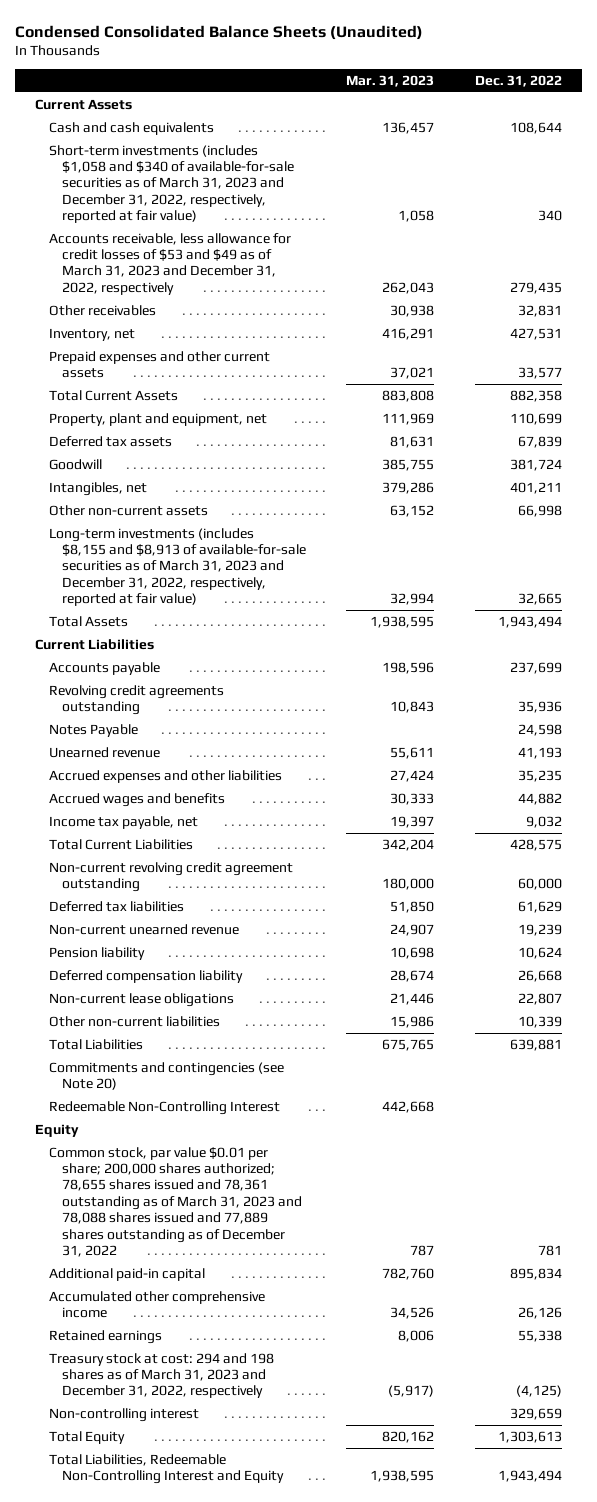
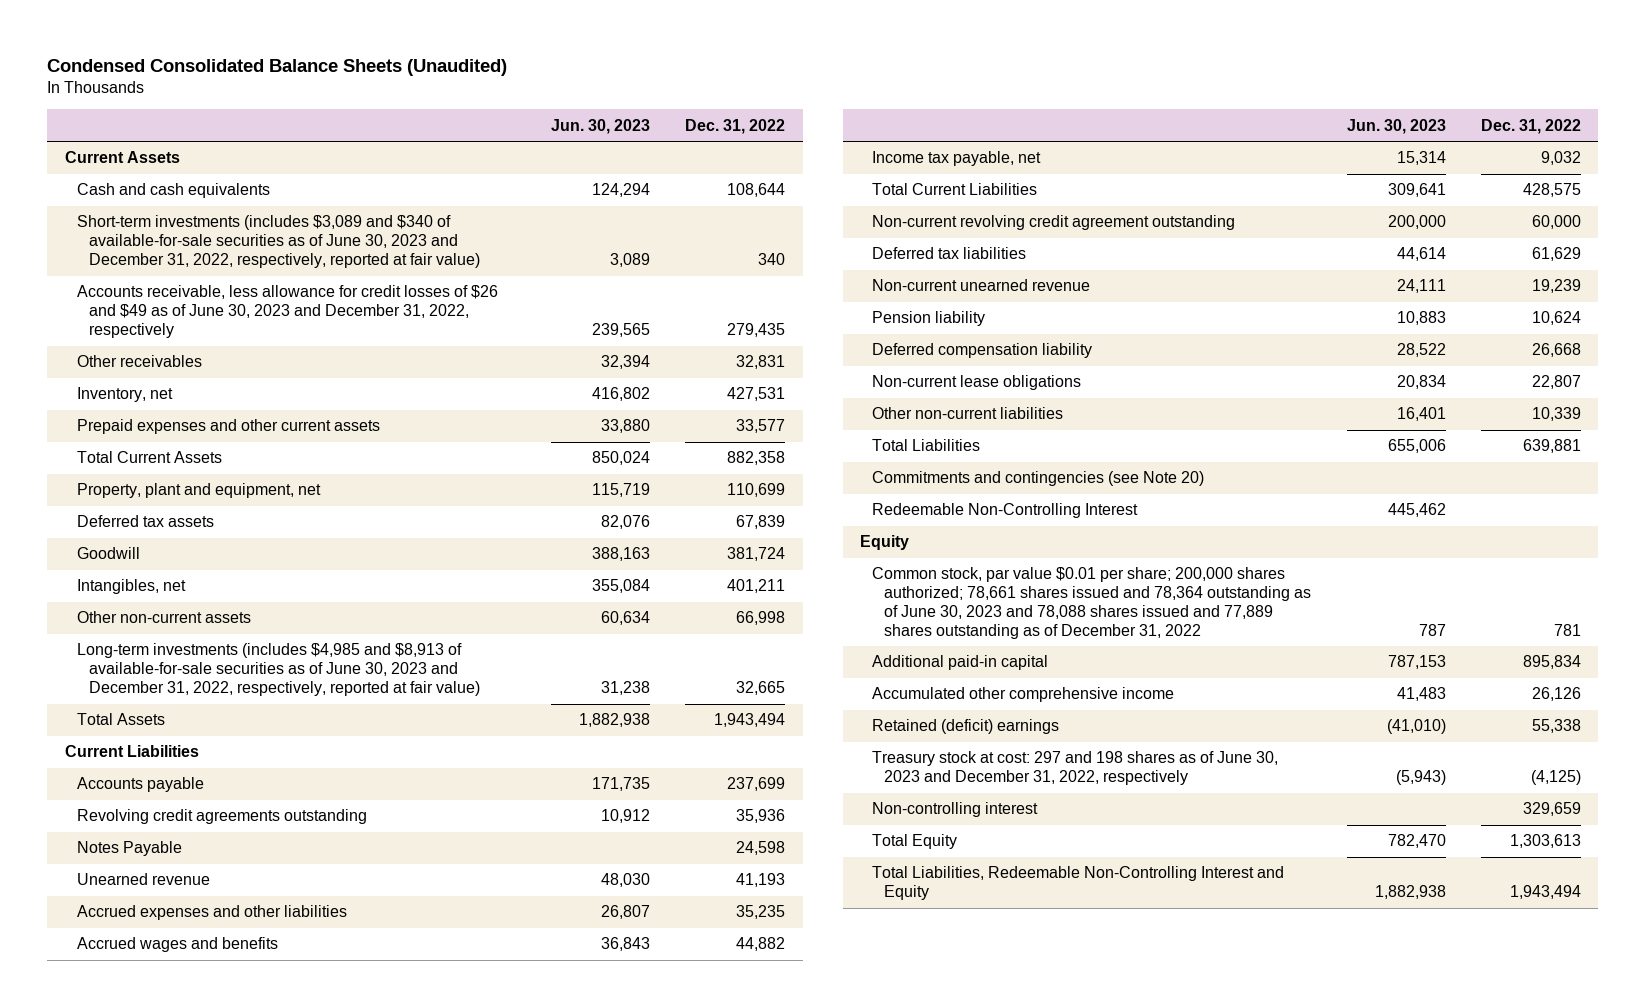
[346,74,435,87] Mar. 31, 2023 -> none
none -> [550,118,650,134] Jun. 30, 2023
[48,144,295,224] Short-term investments (includes $1,058 and $340 of available-for-sale securities as of March 31, 2023 and December 31, 2022, respectively, reported at fair value) -> [76,215,480,269] Short-term investments (includes $3,089 and $340 of available-for-sale securities as of June 30, 2023 and December 31, 2022, respectively, reported at fair value)
[48,232,291,295] Accounts receivable, less allowance for credit losses of $53 and $49 as of March 31, 2023 and December 31, 2022, respectively -> [76,285,498,339] Accounts receivable, less allowance for credit losses of $26 and $49 as of June 30, 2023 and December 31, 2022, respectively
[48,527,307,607] Long-term investments (includes $8,155 and $8,913 of available-for-sale securities as of March 31, 2023 and December 31, 2022, respectively, reported at fair value) -> [76,643,480,697] Long-term investments (includes $4,985 and $8,913 of available-for-sale securities as of June 30, 2023 and December 31, 2022, respectively, reported at fair value)
[48,1146,303,1257] Common stock, par value $0.01 per share; 200,000 shares authorized; 78,655 shares issued and 78,361 outstanding as of March 31, 2023 and 78,088 shares issued and 77,889 shares outstanding as of December 31, 2022 -> [872,567,1312,640] Common stock, par value $0.01 per share; 200,000 shares authorized; 78,661 shares issued and 78,364 outstanding as of June 30, 2023 and 78,088 shares issued and 77,889 shares outstanding as of December 31, 2022
[48,1329,162,1344] Retained earnings -> [872,719,1060,735] Retained (deficit) earnings
[48,1352,274,1399] Treasury stock at cost: 294 and 198 shares as of March 31, 2023 and December 31, 2022, respectively -> [872,751,1279,786] Treasury stock at cost: 297 and 198 shares as of June 30, 2023 and December 31, 2022, respectively

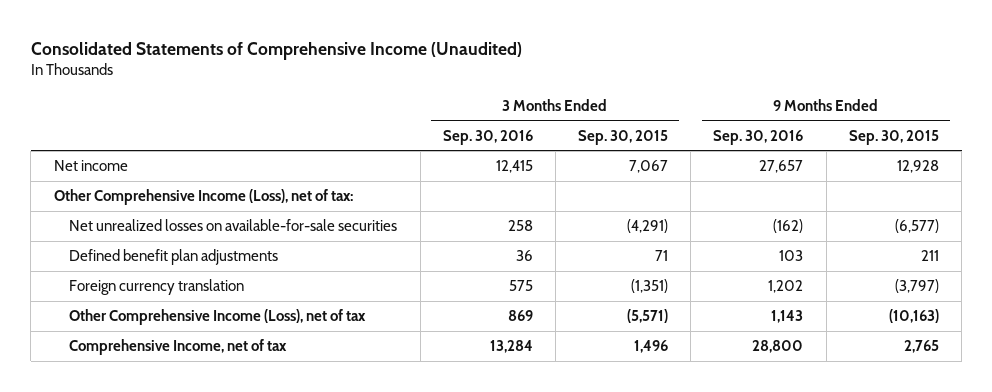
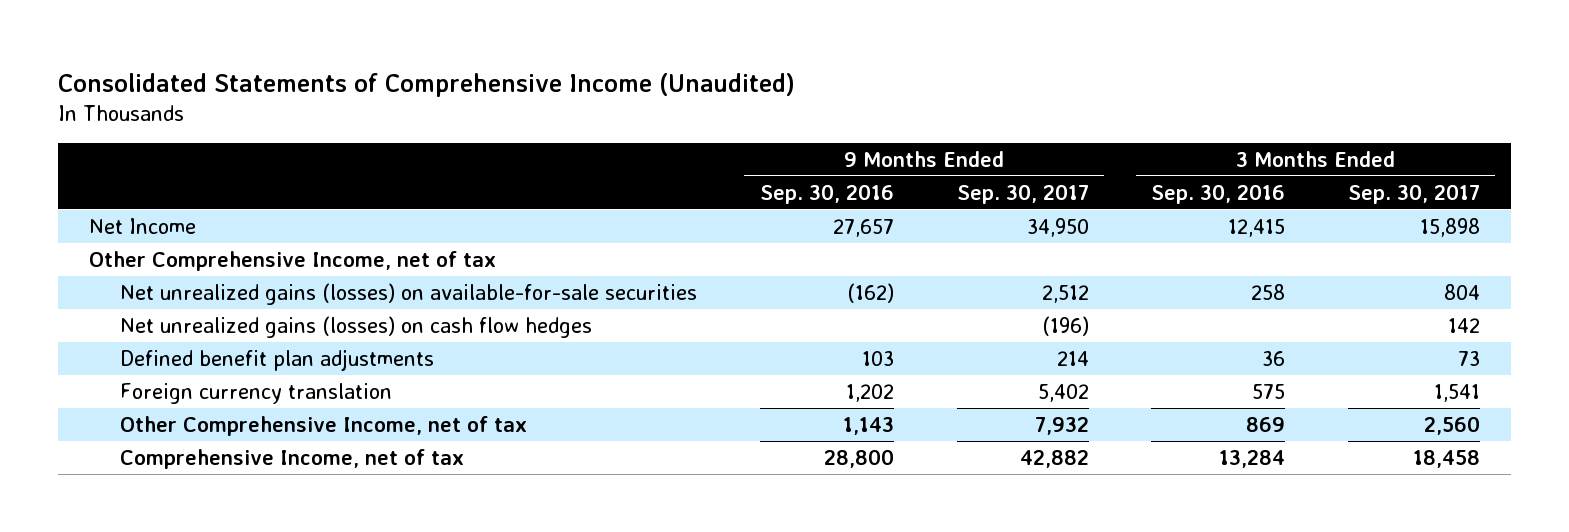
[578,129,669,145] Sep. 30, 2015 -> none
[848,129,939,145] Sep. 30, 2015 -> none
none -> [956,183,1089,204] Sep. 30, 2017
none -> [1347,183,1480,204] Sep. 30, 2017
[53,160,128,172] Net income -> [88,217,196,234] Net Income
[53,189,353,206] Other Comprehensive Income (Loss), net of tax: -> [88,250,496,271] Other Comprehensive Income, net of tax
[69,219,398,232] Net unrealized losses on available-for-sale securities -> [120,282,698,305] Net unrealized gains (losses) on available-for-sale securities
none -> [120,315,593,338] Net unrealized gains (losses) on cash flow hedges
[69,309,367,326] Other Comprehensive Income (Loss), net of tax -> [120,415,528,436] Other Comprehensive Income, net of tax

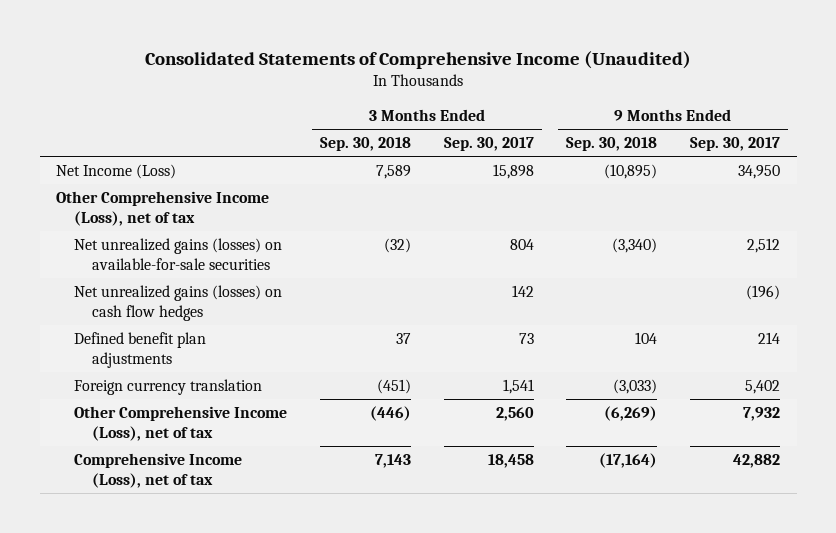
[759,183,894,204] Sep. 30, 2016 -> none
[1151,183,1286,204] Sep. 30, 2016 -> none
none -> [319,137,411,152] Sep. 30, 2018
none -> [566,137,658,152] Sep. 30, 2018
[88,217,196,234] Net Income -> [56,163,177,179] Net Income (Loss)
[88,250,496,271] Other Comprehensive Income, net of tax -> [56,190,270,227] Other Comprehensive Income (Loss), net of tax
[120,415,528,436] Other Comprehensive Income, net of tax -> [74,405,288,442] Other Comprehensive Income (Loss), net of tax
[120,448,465,469] Comprehensive Income, net of tax -> [74,452,243,489] Comprehensive Income (Loss), net of tax

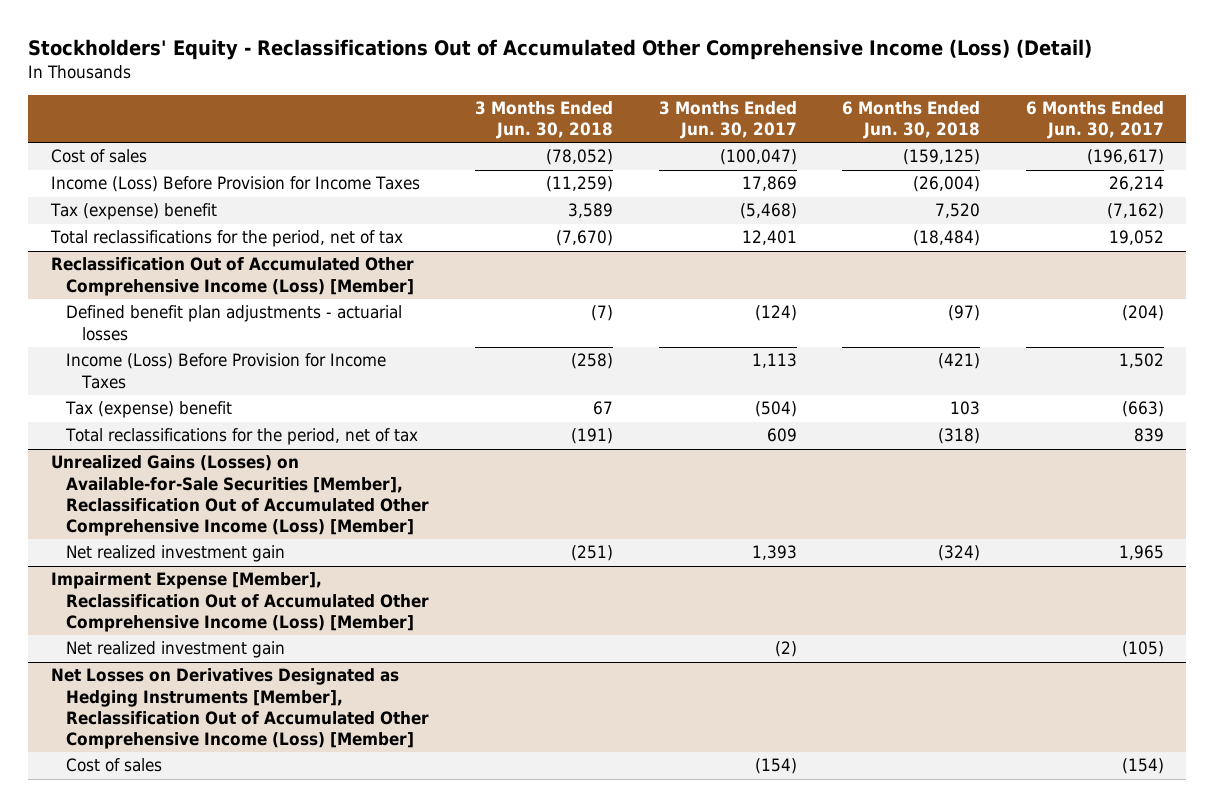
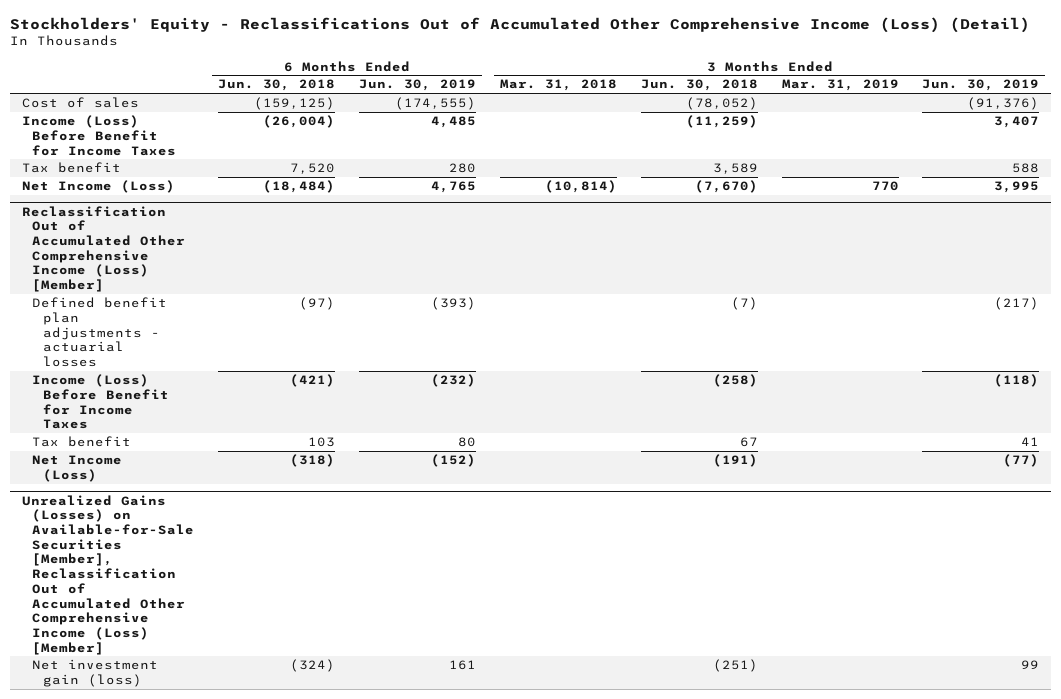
[658,101,797,140] 3 Months Ended Jun. 30, 2017 -> none
[1025,101,1164,140] 6 Months Ended Jun. 30, 2017 -> none
none -> [358,79,476,92] Jun. 30, 2019
none -> [499,79,617,92] Mar. 31, 2018
none -> [781,79,899,92] Mar. 31, 2019
none -> [922,79,1040,92] Jun. 30, 2019
[51,176,421,193] Income (Loss) Before Provision for Income Taxes -> [21,115,177,156] Income (Loss) Before Benefit for Income Taxes
[50,203,218,221] Tax (expense) benefit -> [21,162,121,174] Tax benefit
[50,230,404,248] Total reclassifications for the period, net of tax -> [21,180,175,194] Net Income (Loss)
[66,353,387,389] Income (Loss) Before Provision for Income Taxes -> [32,374,169,430] Income (Loss) Before Benefit for Income Taxes
[65,401,233,419] Tax (expense) benefit -> [32,436,132,448] Tax benefit
[65,428,419,446] Total reclassifications for the period, net of tax -> [32,455,123,482] Net Income (Loss)
[51,572,430,632] Impairment Expense [Member], Reclassification Out of Accumulated Other Comprehensive Income (Loss) [Member] -> none
[66,641,286,659] Net realized investment gain -> none
[51,668,430,749] Net Losses on Derivatives Designated as Hedging Instruments [Member], Reclassification Out of Accumulated Other Comprehensive Income (Loss) [Member] -> none
[66,758,163,773] Cost of sales -> none
[66,545,286,563] Net realized investment gain -> [32,659,159,687] Net investment gain (loss)

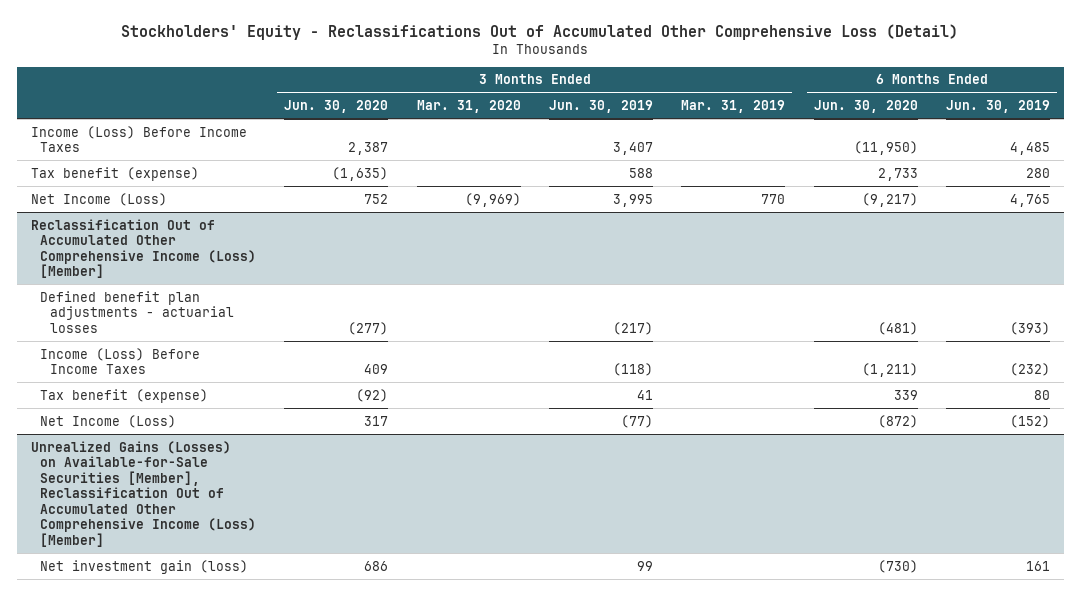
[9,16,1030,33] Stockholders' Equity - Reclassifications Out of Accumulated Other Comprehensive Income (Loss) (Detail) -> [121,23,959,40] Stockholders' Equity - Reclassifications Out of Accumulated Other Comprehensive Loss (Detail)
[218,79,336,92] Jun. 30, 2018 -> none
[499,79,617,92] Mar. 31, 2018 -> none
[640,79,758,92] Jun. 30, 2018 -> none
none -> [284,100,389,114] Jun. 30, 2020
none -> [416,100,521,114] Mar. 31, 2020
none -> [813,100,918,114] Jun. 30, 2020
[21,97,139,109] Cost of sales -> none
[21,115,177,156] Income (Loss) Before Benefit for Income Taxes -> [30,125,247,153] Income (Loss) Before Income Taxes
[21,162,121,174] Tax benefit -> [30,166,199,181] Tax benefit (expense)
[32,374,169,430] Income (Loss) Before Benefit for Income Taxes -> [40,347,201,375] Income (Loss) Before Income Taxes
[32,436,132,448] Tax benefit -> [40,388,209,403] Tax benefit (expense)

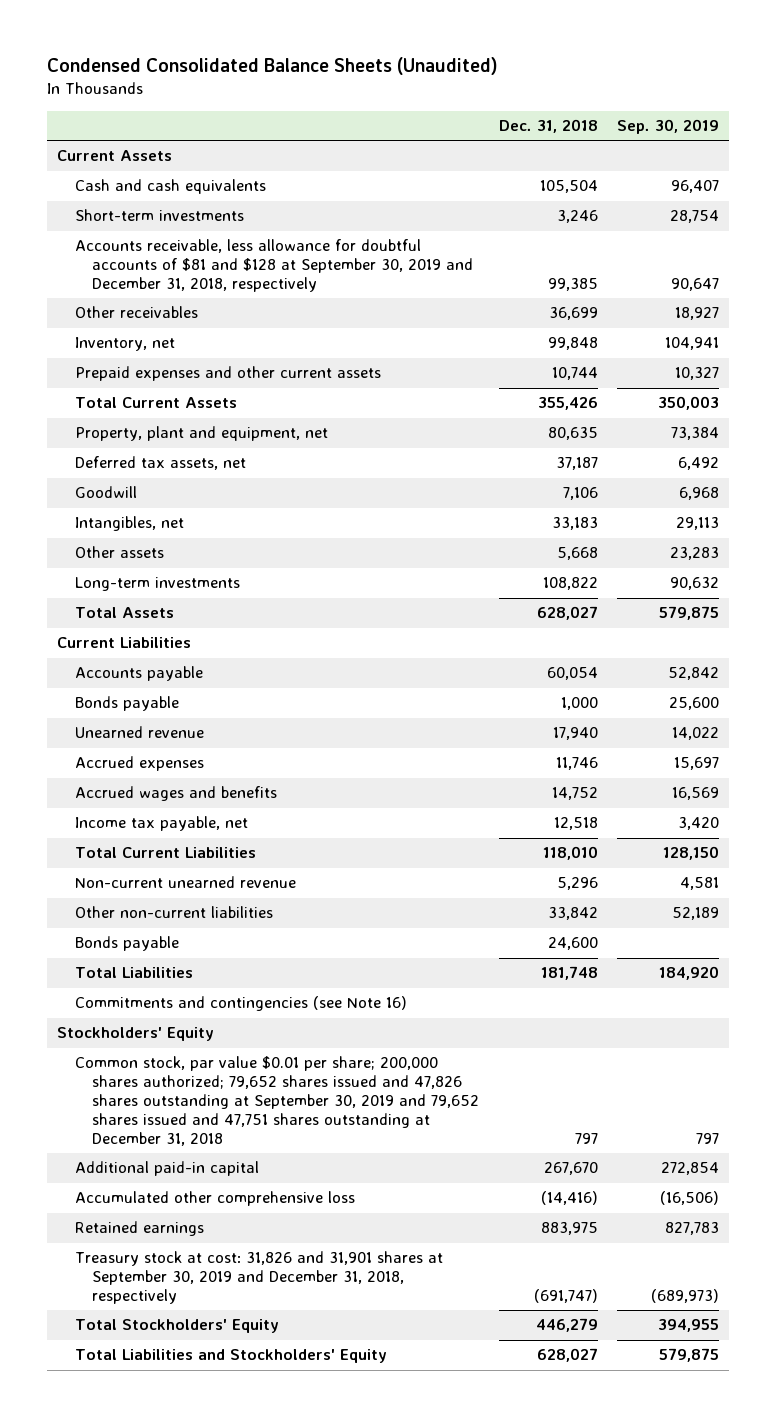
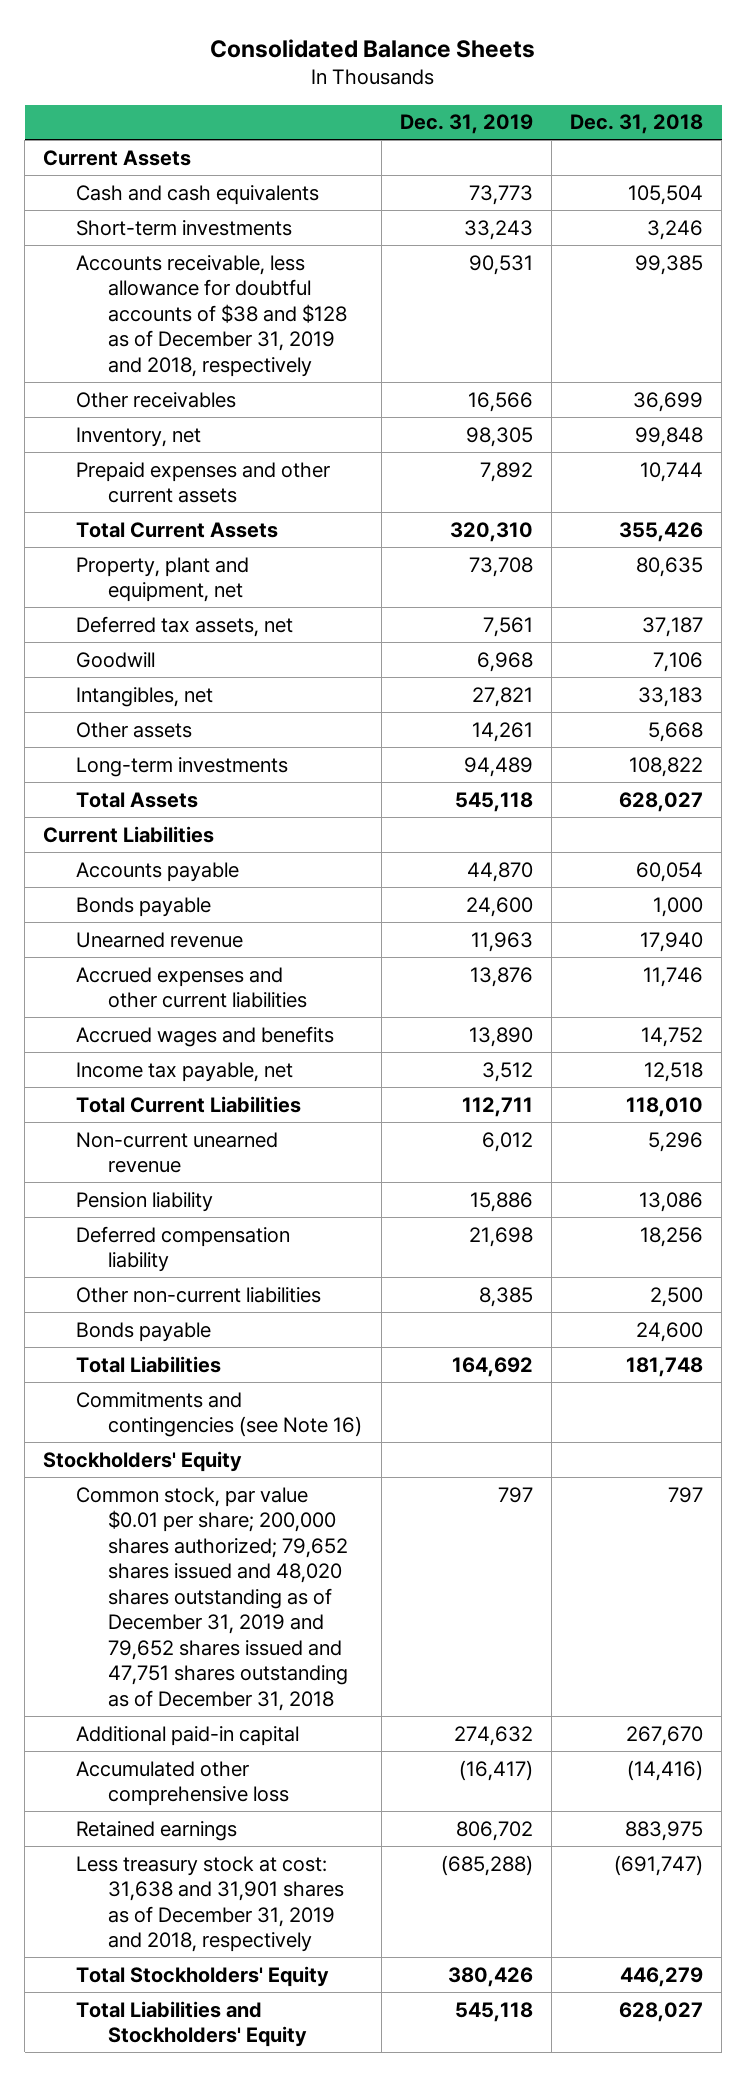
[47,57,499,76] Condensed Consolidated Balance Sheets (Unaudited) -> [210,38,536,58] Consolidated Balance Sheets
[617,119,720,135] Sep. 30, 2019 -> none
none -> [399,114,533,135] Dec. 31, 2019
[74,239,474,293] Accounts receivable, less allowance for doubtful accounts of $81 and $128 at September 30, 2019 and December 31, 2018, respectively -> [75,254,348,377] Accounts receivable, less allowance for doubtful accounts of $38 and $128 as of December 31, 2019 and 2018, respectively
[74,756,204,772] Accrued expenses -> [75,966,308,1009] Accrued expenses and other current liabilities
none -> [75,1191,213,1212] Pension liability
none -> [75,1225,290,1273] Deferred compensation liability
[547,907,598,921] 33,842 -> [650,1286,704,1307] 2,500
[74,1056,480,1146] Common stock, par value $0.01 per share; 200,000 shares authorized; 79,652 shares issued and 47,826 shares outstanding at September 30, 2019 and 79,652 shares issued and 47,751 shares outstanding at December 31, 2018 -> [75,1486,349,1711] Common stock, par value $0.01 per share; 200,000 shares authorized; 79,652 shares issued and 48,020 shares outstanding as of December 31, 2019 and 79,652 shares issued and 47,751 shares outstanding as of December 31, 2018
[74,1251,443,1305] Treasury stock at cost: 31,826 and 31,901 shares at September 30, 2019 and December 31, 2018, respectively -> [75,1855,345,1953] Less treasury stock at cost: 31,638 and 31,901 shares as of December 31, 2019 and 2018, respectively

